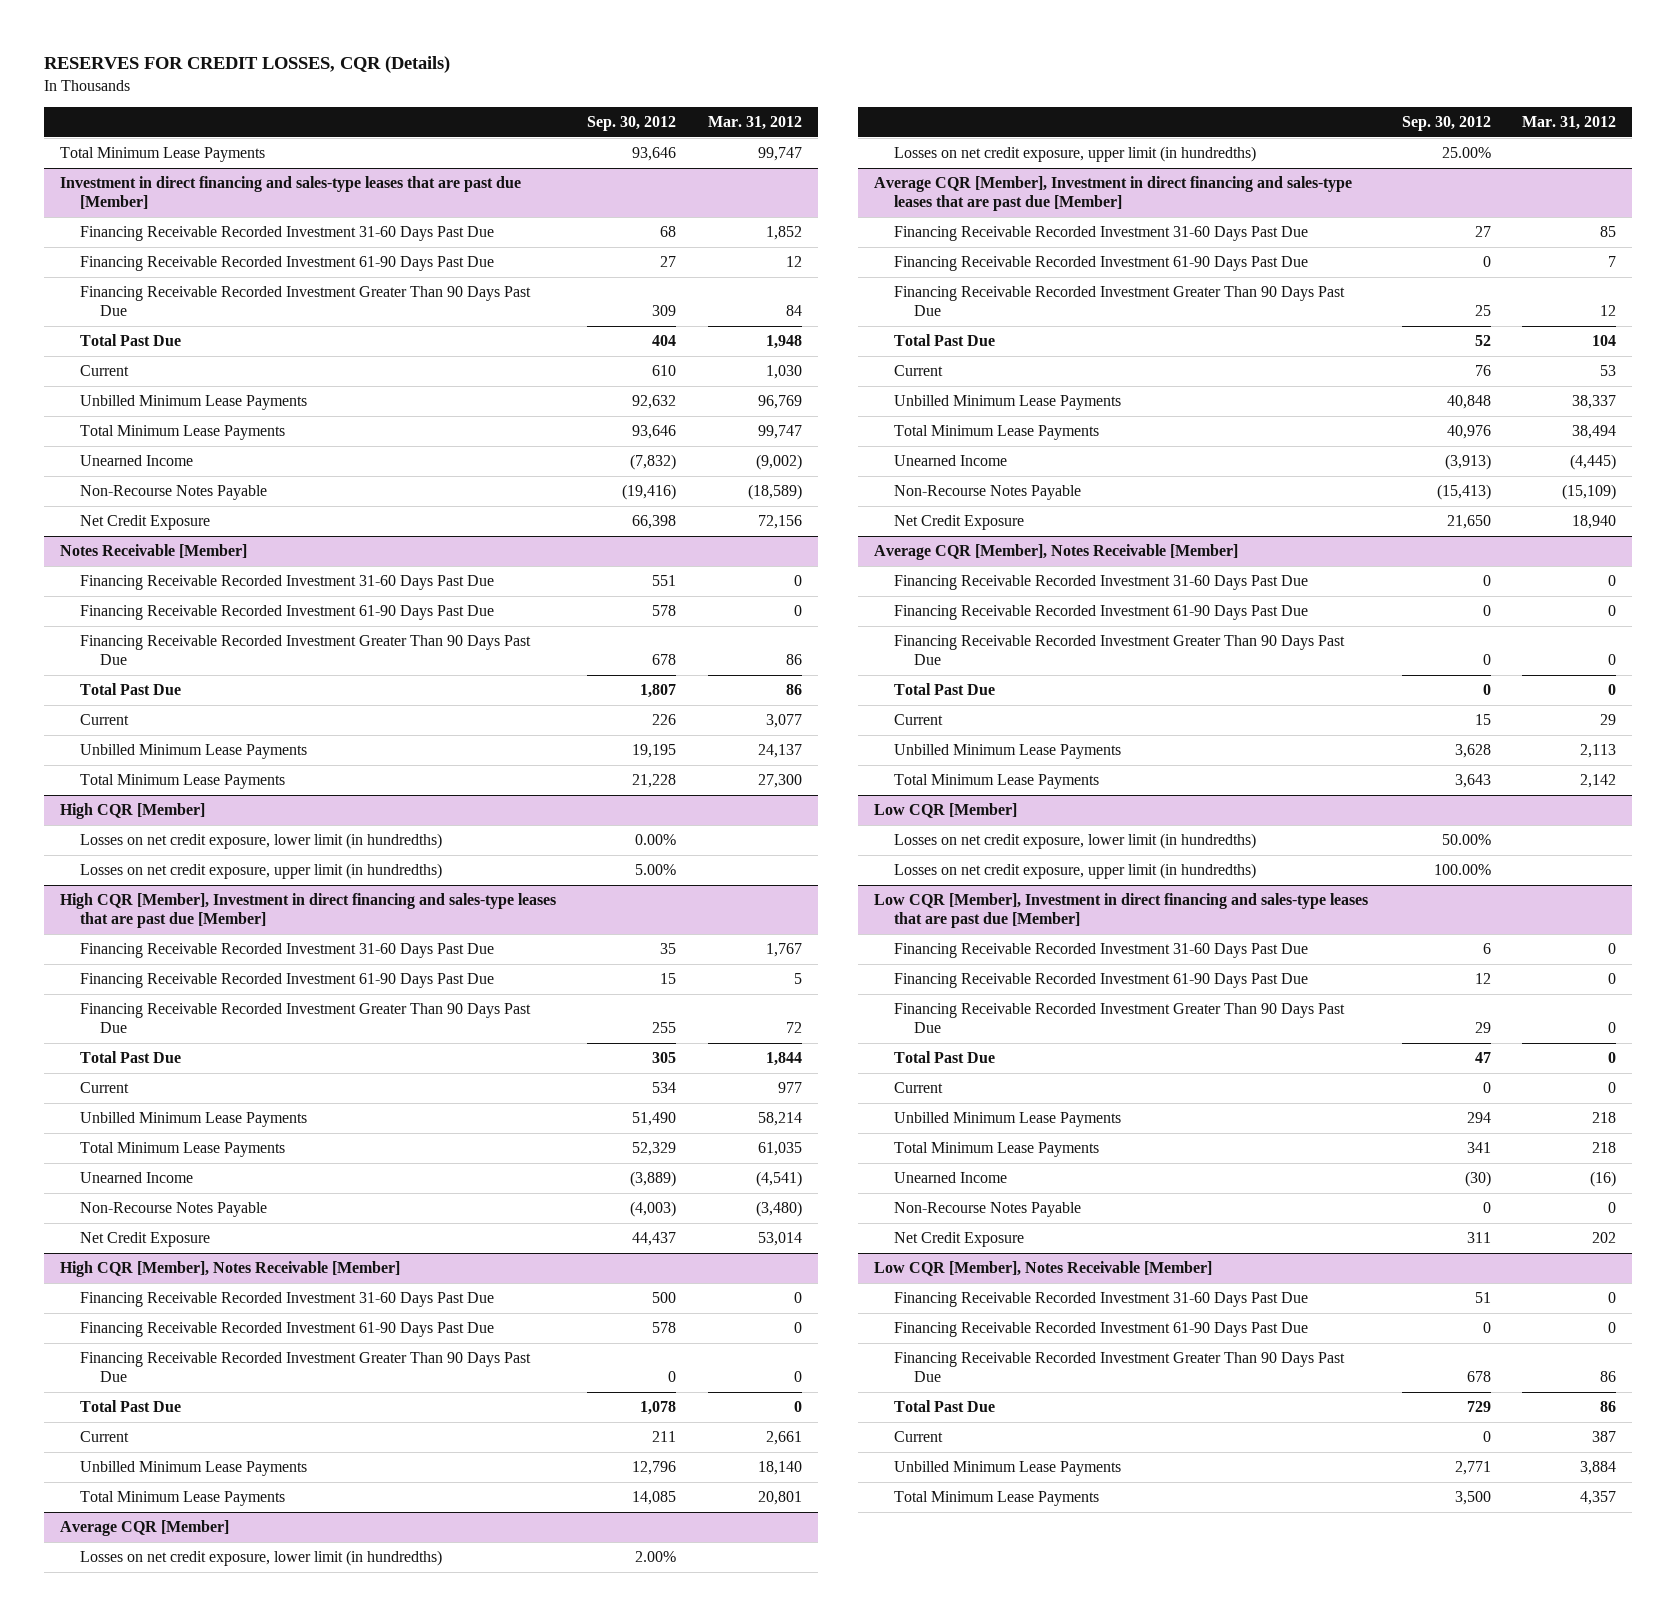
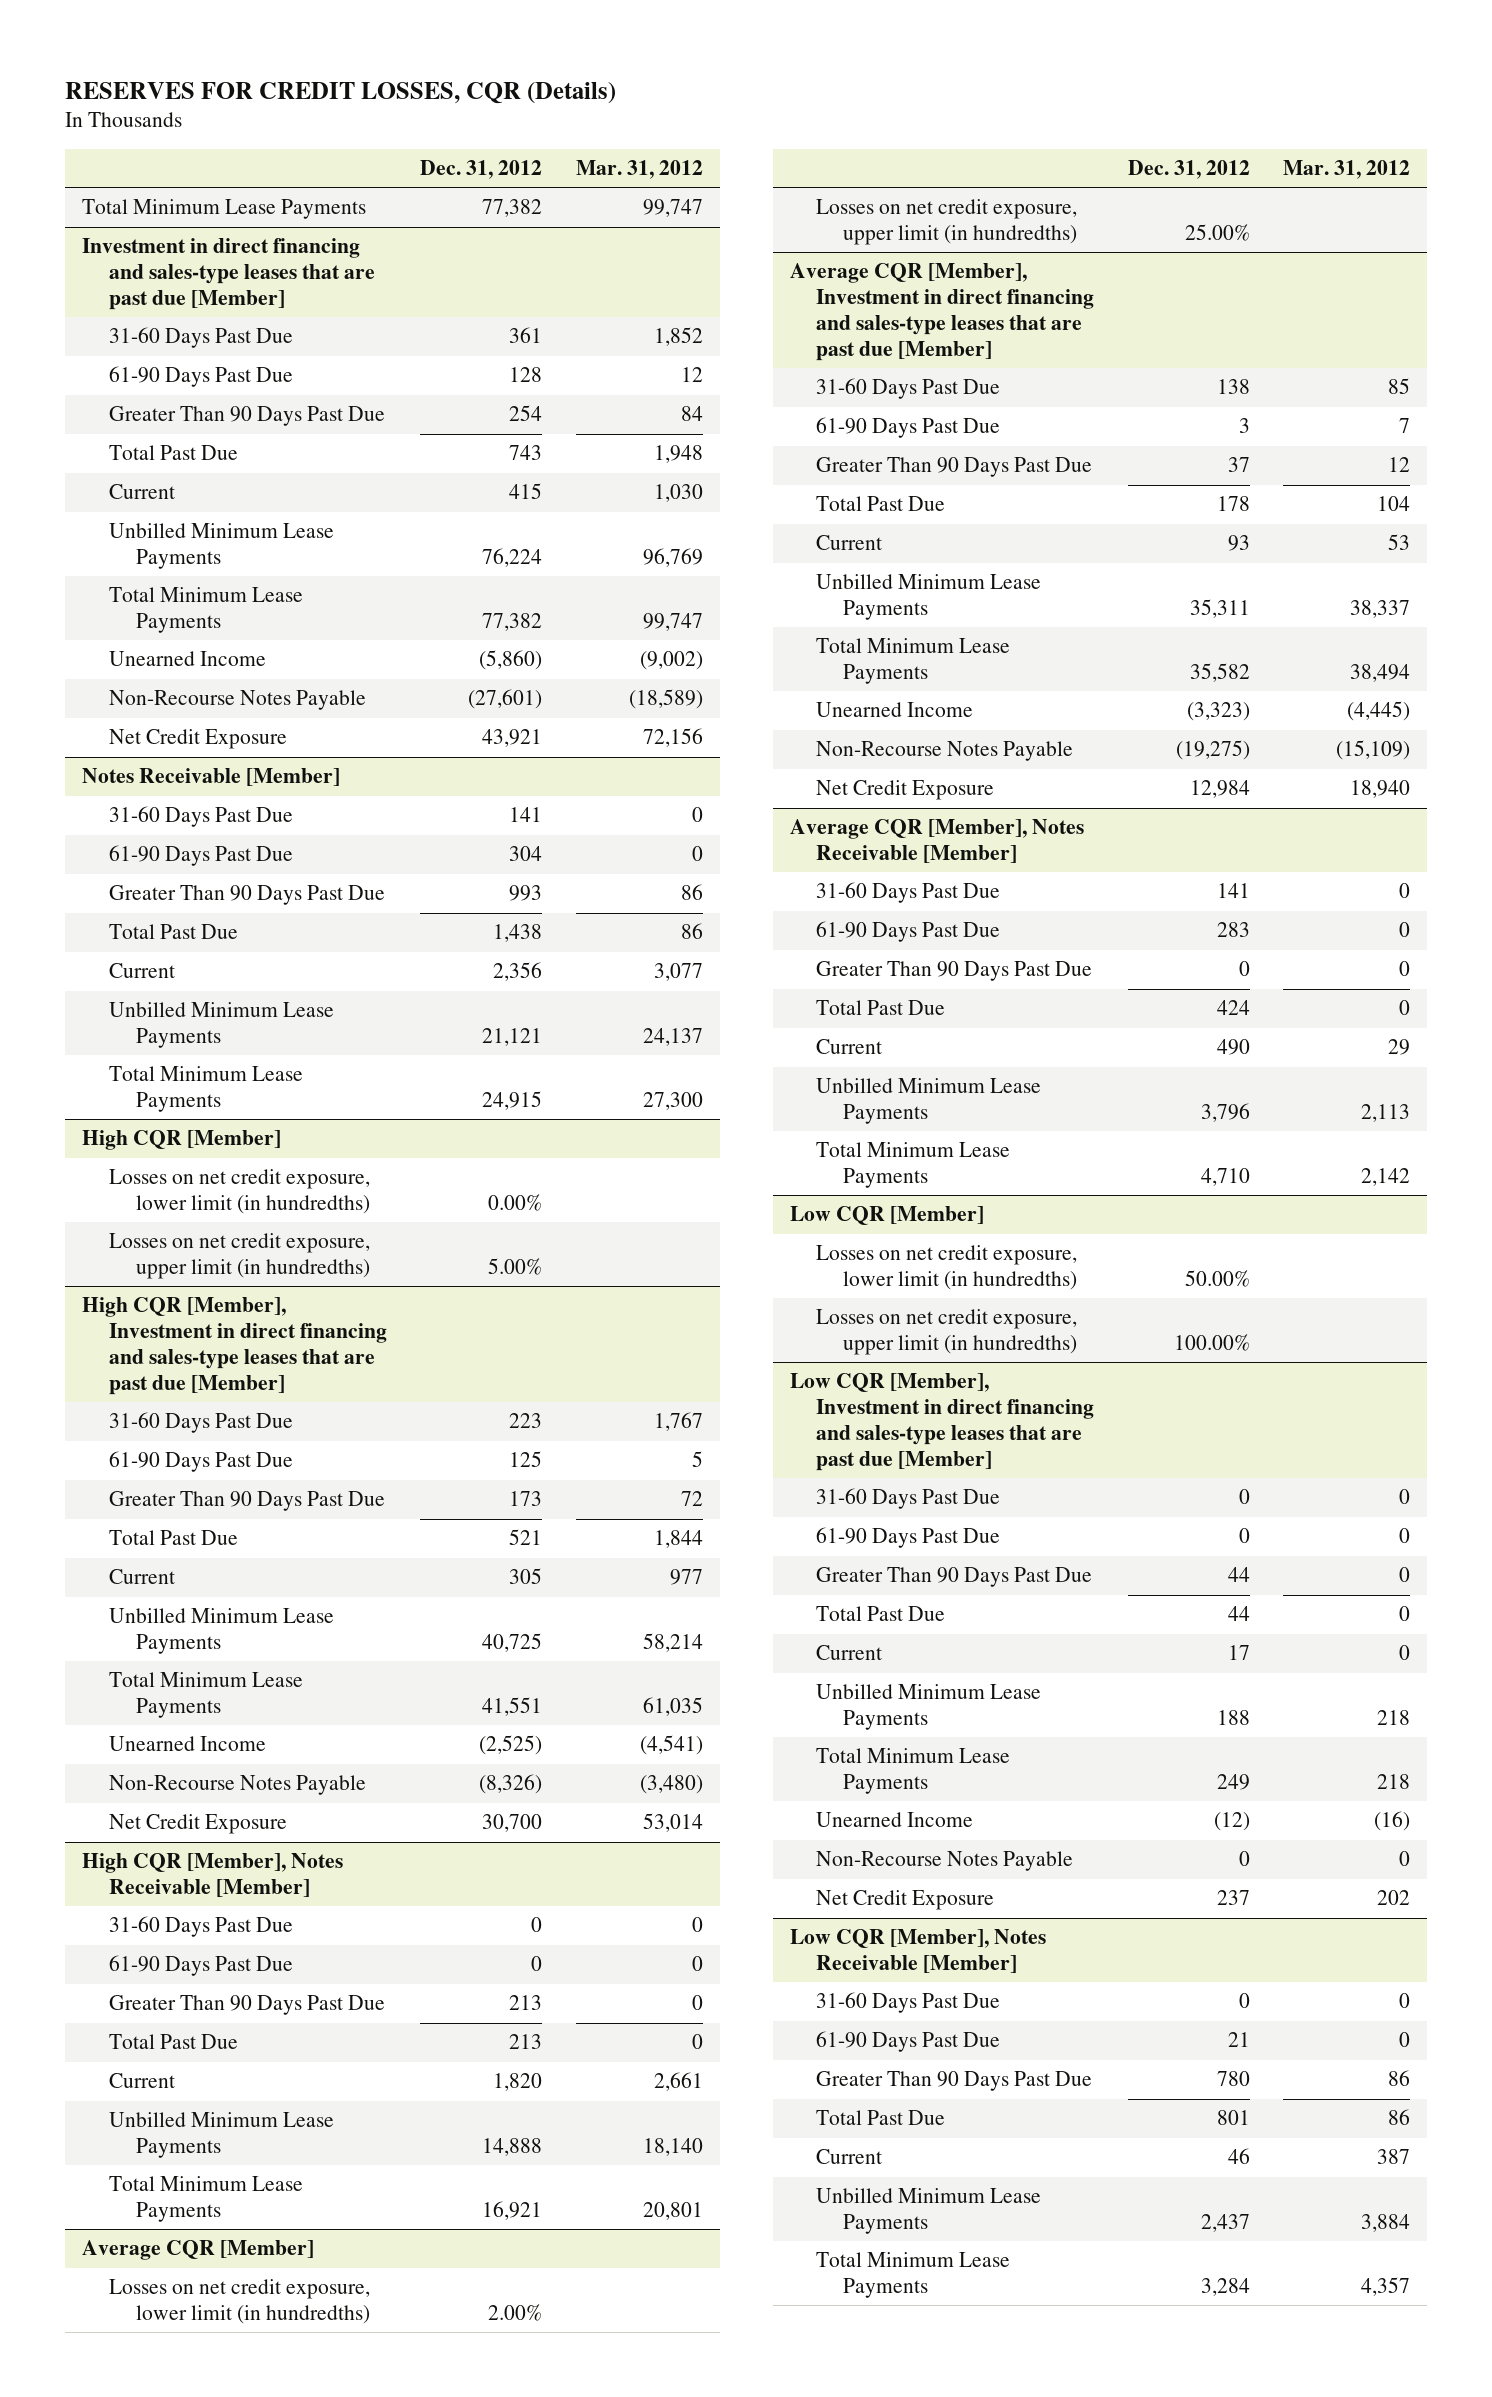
[587,116,677,132] Sep. 30, 2012 -> none
none -> [420,160,543,180] Dec. 31, 2012
[79,226,494,242] Financing Receivable Recorded Investment 31-60 Days Past Due -> [108,327,293,349] 31-60 Days Past Due
[79,256,494,272] Financing Receivable Recorded Investment 61-90 Days Past Due -> [108,366,293,388] 61-90 Days Past Due
[79,286,531,317] Financing Receivable Recorded Investment Greater Than 90 Days Past Due -> [108,406,385,427] Greater Than 90 Days Past Due
[79,575,494,591] Financing Receivable Recorded Investment 31-60 Days Past Due -> [108,806,293,828] 31-60 Days Past Due
[79,605,494,621] Financing Receivable Recorded Investment 61-90 Days Past Due -> [108,845,293,867] 61-90 Days Past Due
[79,635,531,666] Financing Receivable Recorded Investment Greater Than 90 Days Past Due -> [108,885,385,906] Greater Than 90 Days Past Due
[79,943,494,959] Financing Receivable Recorded Investment 31-60 Days Past Due -> [108,1412,293,1434] 31-60 Days Past Due
[79,973,494,989] Financing Receivable Recorded Investment 61-90 Days Past Due -> [108,1451,293,1473] 61-90 Days Past Due
[79,1003,531,1034] Financing Receivable Recorded Investment Greater Than 90 Days Past Due -> [108,1491,385,1512] Greater Than 90 Days Past Due
[79,1292,494,1308] Financing Receivable Recorded Investment 31-60 Days Past Due -> [108,1916,293,1938] 31-60 Days Past Due
[79,1322,494,1338] Financing Receivable Recorded Investment 61-90 Days Past Due -> [108,1955,293,1977] 61-90 Days Past Due
[79,1352,531,1383] Financing Receivable Recorded Investment Greater Than 90 Days Past Due -> [108,1995,385,2016] Greater Than 90 Days Past Due
[894,226,1309,242] Financing Receivable Recorded Investment 31-60 Days Past Due -> [816,378,1001,400] 31-60 Days Past Due
[894,256,1309,272] Financing Receivable Recorded Investment 61-90 Days Past Due -> [816,417,1001,439] 61-90 Days Past Due
[894,286,1346,317] Financing Receivable Recorded Investment Greater Than 90 Days Past Due -> [816,457,1093,478] Greater Than 90 Days Past Due
[894,575,1309,591] Financing Receivable Recorded Investment 31-60 Days Past Due -> [816,882,1001,904] 31-60 Days Past Due
[894,605,1309,621] Financing Receivable Recorded Investment 61-90 Days Past Due -> [816,921,1001,943] 61-90 Days Past Due
[894,635,1346,666] Financing Receivable Recorded Investment Greater Than 90 Days Past Due -> [816,961,1093,982] Greater Than 90 Days Past Due
[894,943,1309,959] Financing Receivable Recorded Investment 31-60 Days Past Due -> [816,1488,1001,1510] 31-60 Days Past Due
[894,973,1309,989] Financing Receivable Recorded Investment 61-90 Days Past Due -> [816,1527,1001,1549] 61-90 Days Past Due
[894,1003,1346,1034] Financing Receivable Recorded Investment Greater Than 90 Days Past Due -> [816,1567,1093,1588] Greater Than 90 Days Past Due
[894,1292,1309,1308] Financing Receivable Recorded Investment 31-60 Days Past Due -> [816,1992,1001,2014] 31-60 Days Past Due
[894,1322,1309,1338] Financing Receivable Recorded Investment 61-90 Days Past Due -> [816,2031,1001,2053] 61-90 Days Past Due
[894,1352,1346,1383] Financing Receivable Recorded Investment Greater Than 90 Days Past Due -> [816,2071,1093,2092] Greater Than 90 Days Past Due

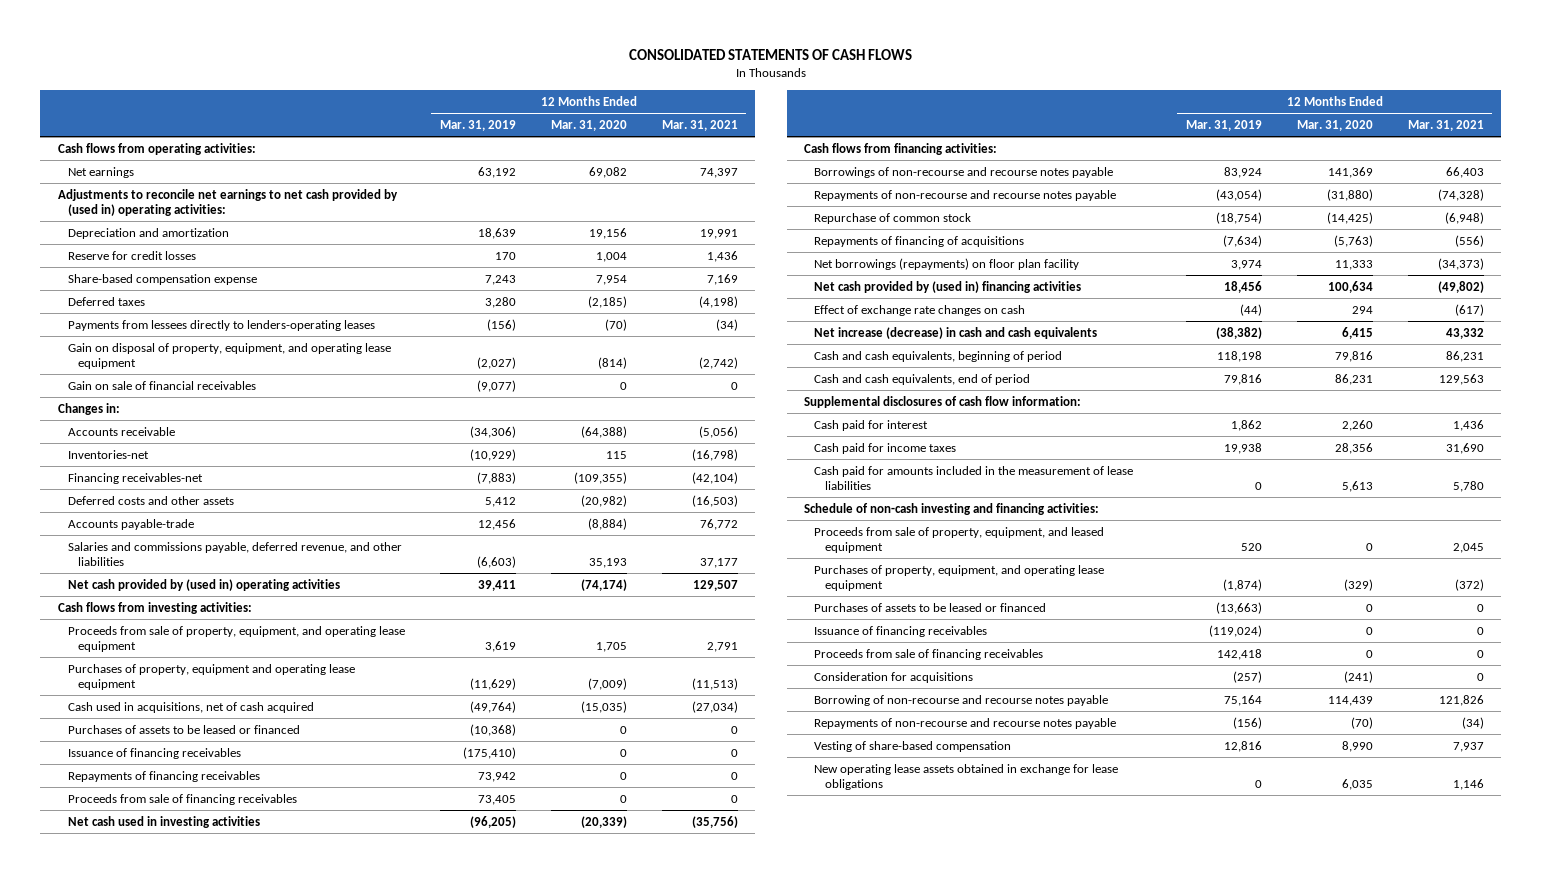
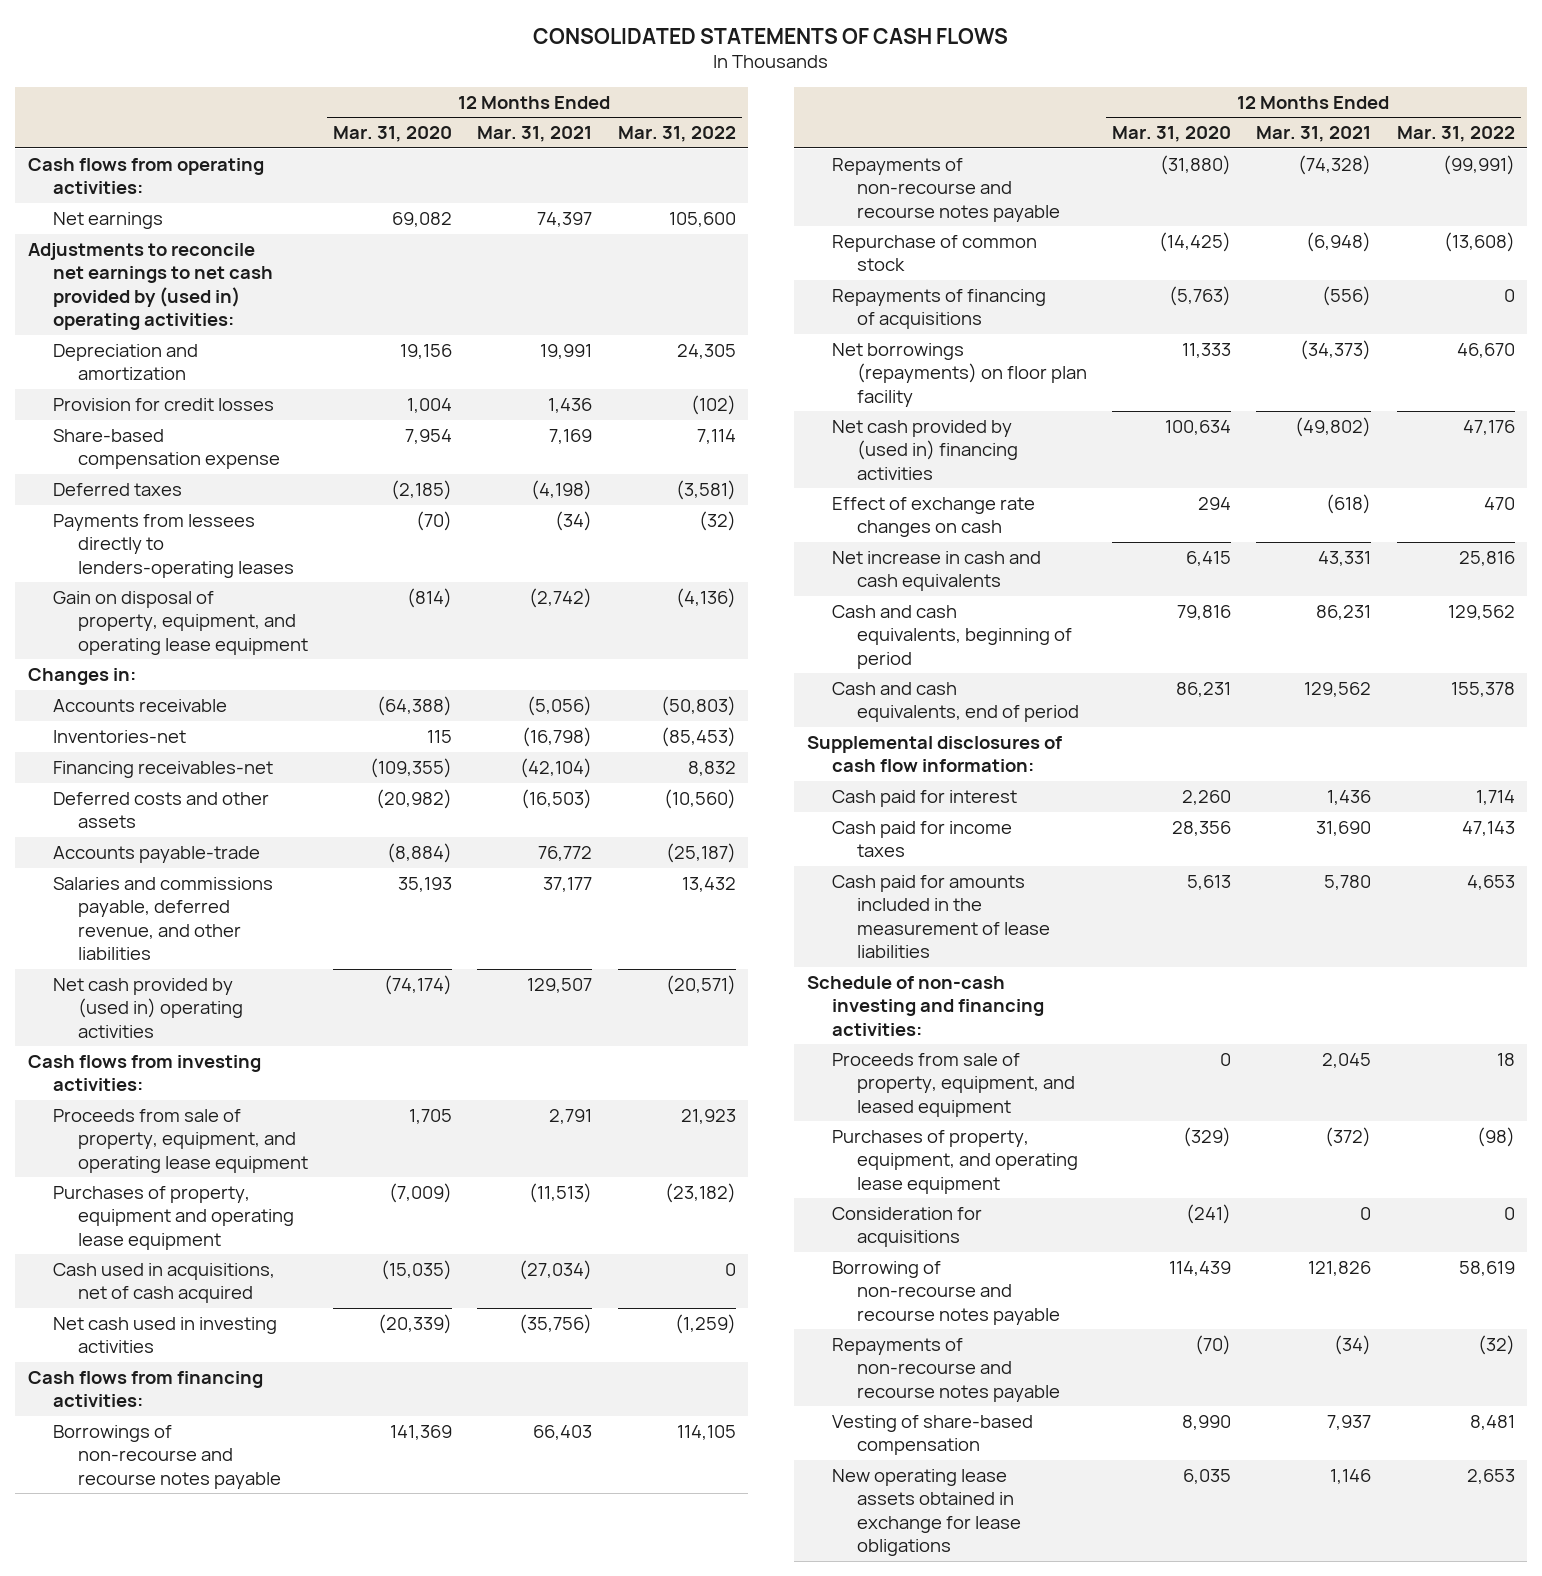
[439,119,516,131] Mar. 31, 2019 -> none
none -> [617,126,736,143] Mar. 31, 2022
[68,250,197,260] Reserve for credit losses -> [52,397,274,411] Provision for credit losses
[68,380,257,390] Gain on sale of financial receivables -> none
[68,724,301,734] Purchases of assets to be leased or financed -> none
[68,747,242,759] Issuance of financing receivables -> none
[68,770,261,782] Repayments of financing receivables -> none
[68,793,298,805] Proceeds from sale of financing receivables -> none
[1454,303,1484,316] (617) -> [1326,493,1372,514] (618)
[814,326,1098,339] Net increase (decrease) in cash and cash equivalents -> [831,550,1041,592] Net increase in cash and cash equivalents
[1445,327,1484,339] 43,332 -> [1318,550,1372,566] 43,331
[1438,373,1484,385] 129,563 -> [1304,681,1372,697] 129,562
[814,602,1047,612] Purchases of assets to be leased or financed -> none
[814,625,988,637] Issuance of financing receivables -> none
[814,648,1044,660] Proceeds from sale of financing receivables -> none

